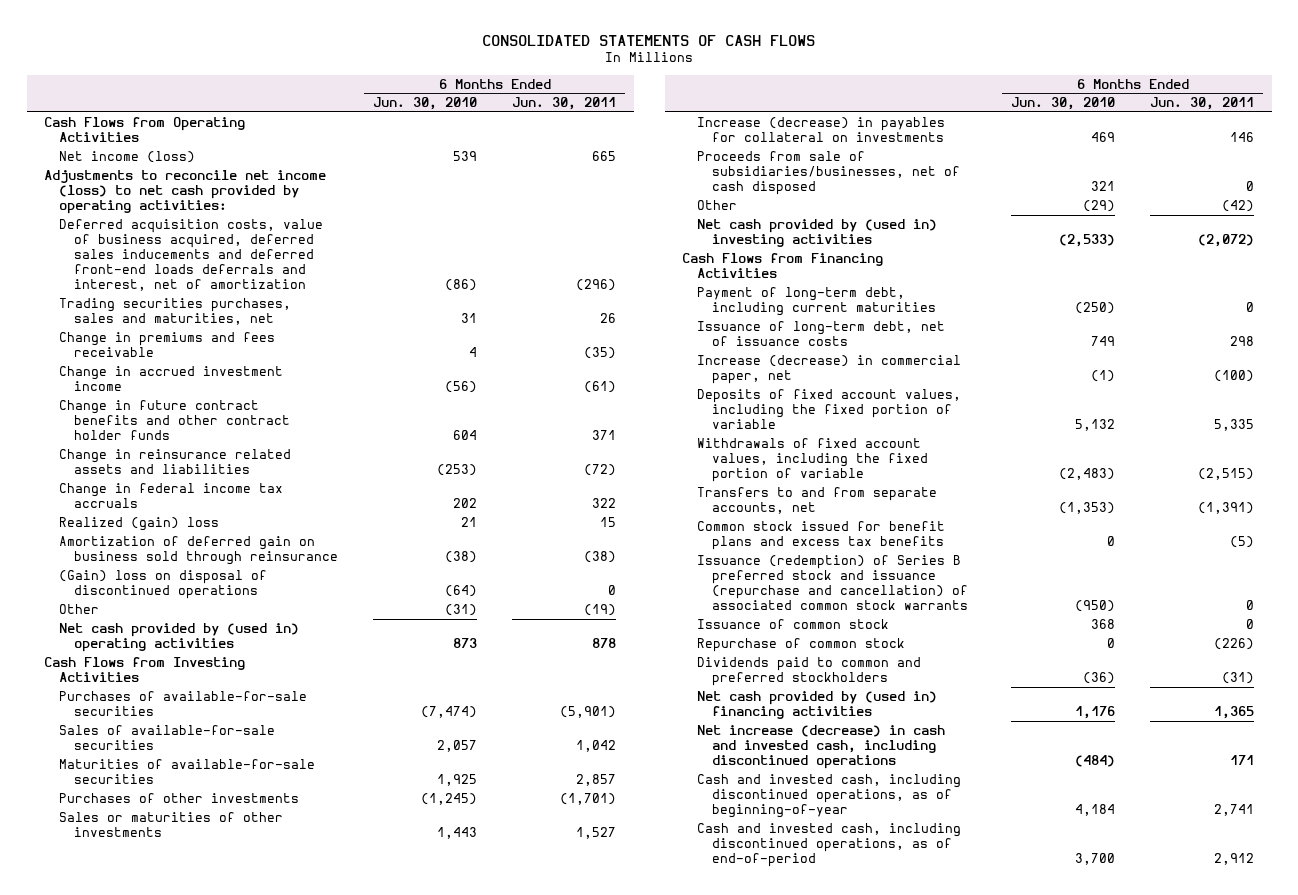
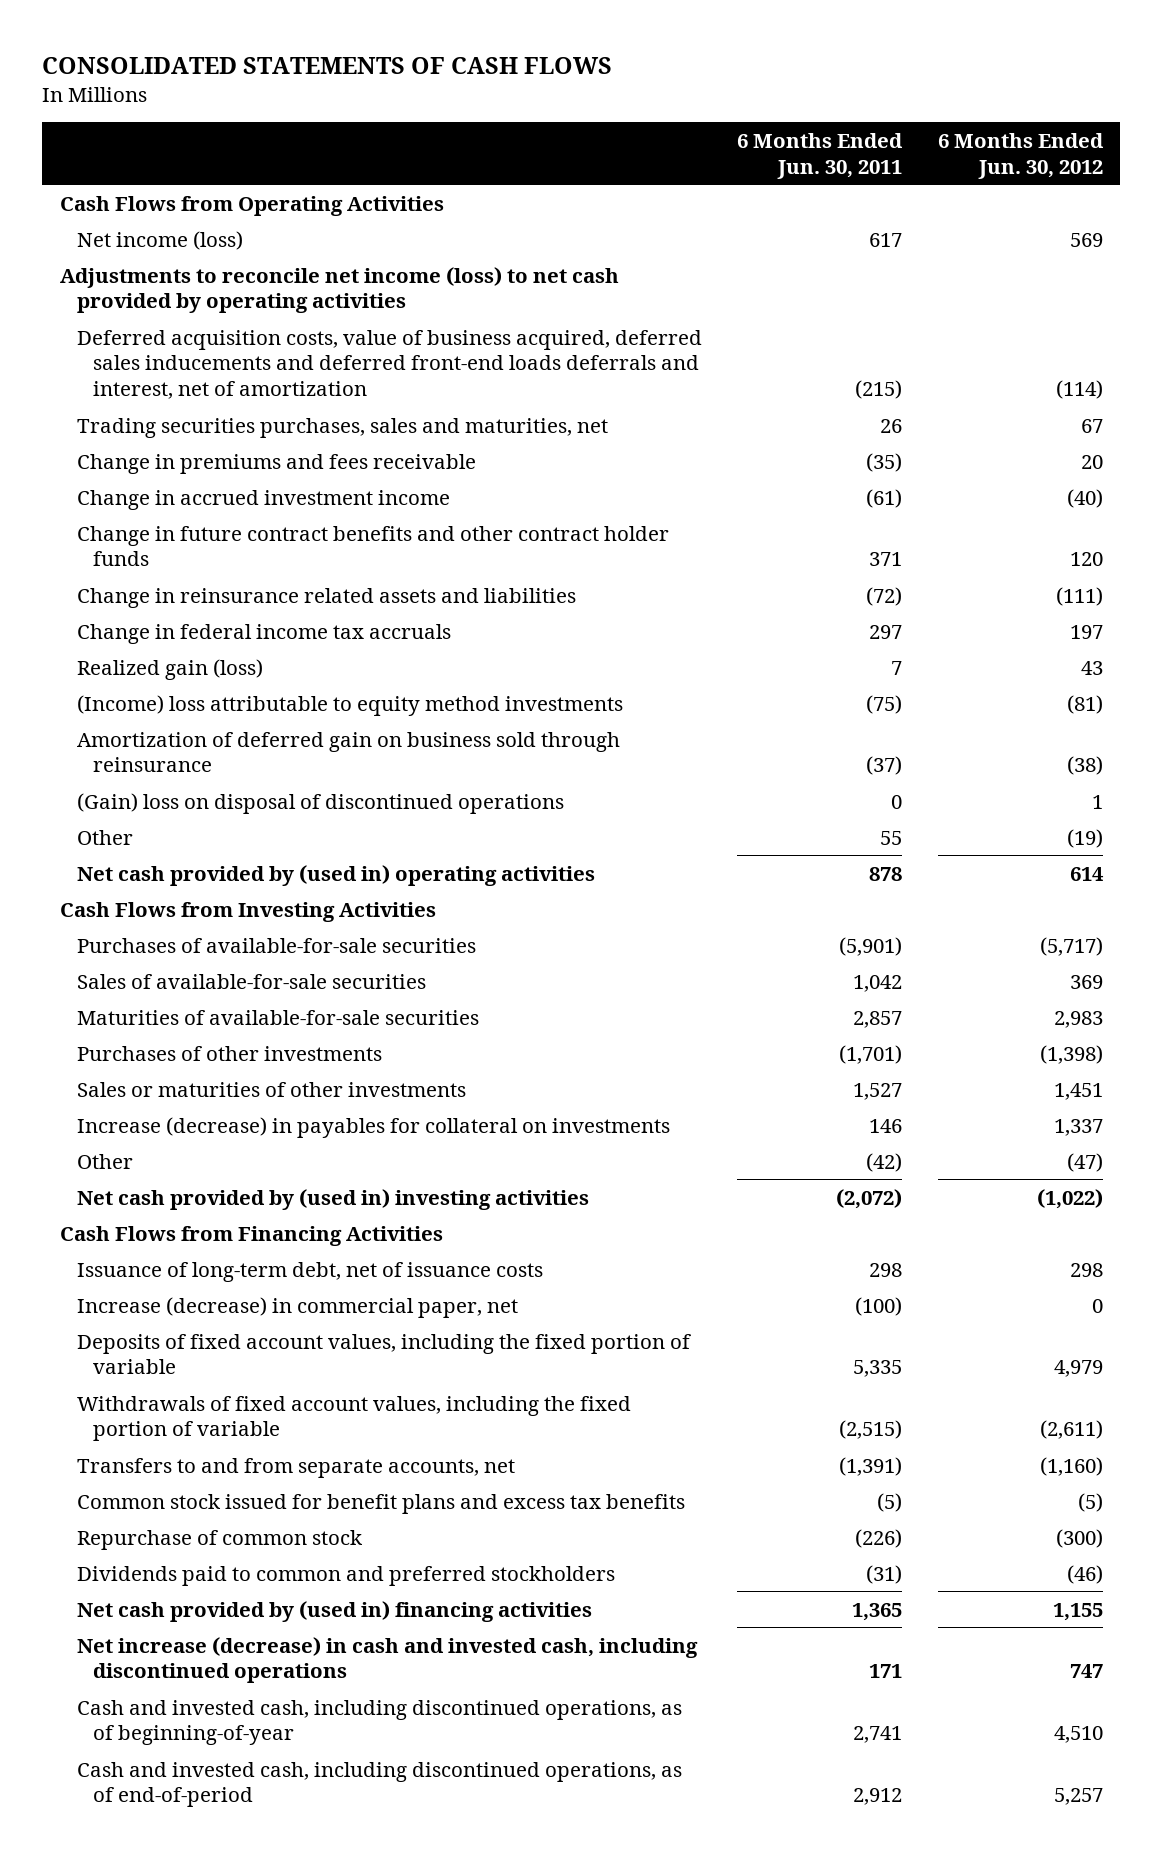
[372,97,477,111] Jun. 30, 2010 -> none
none -> [937,132,1104,179] 6 Months Ended Jun. 30, 2012
[592,150,617,161] 665 -> [869,232,903,247] 617
[44,169,327,215] Adjustments to reconcile net income (loss) to net cash provided by operating activities: -> [60,266,620,314] Adjustments to reconcile net income (loss) to net cash provided by operating activities
[576,279,617,292] (296) -> [855,380,903,400] (215)
[592,498,617,509] 322 -> [869,624,903,639] 297
[58,516,219,531] Realized (gain) loss -> [76,658,263,680] Realized gain (loss)
[600,516,617,527] 15 -> [891,660,903,675] 7
none -> [76,694,623,716] (Income) loss attributable to equity method investments
[584,551,617,564] (38) -> [866,756,903,776] (37)
[584,603,617,616] (19) -> [880,830,903,845] 55
[696,150,960,196] Proceeds from sale of subsidiaries/businesses, net of cash disposed -> none
[696,286,936,317] Payment of long-term debt, including current maturities -> none
[696,554,968,611] Issuance (redemption) of Series B preferred stock and issuance (repurchase and cancellation) of associated common stock warrants -> none
[696,618,889,629] Issuance of common stock -> none

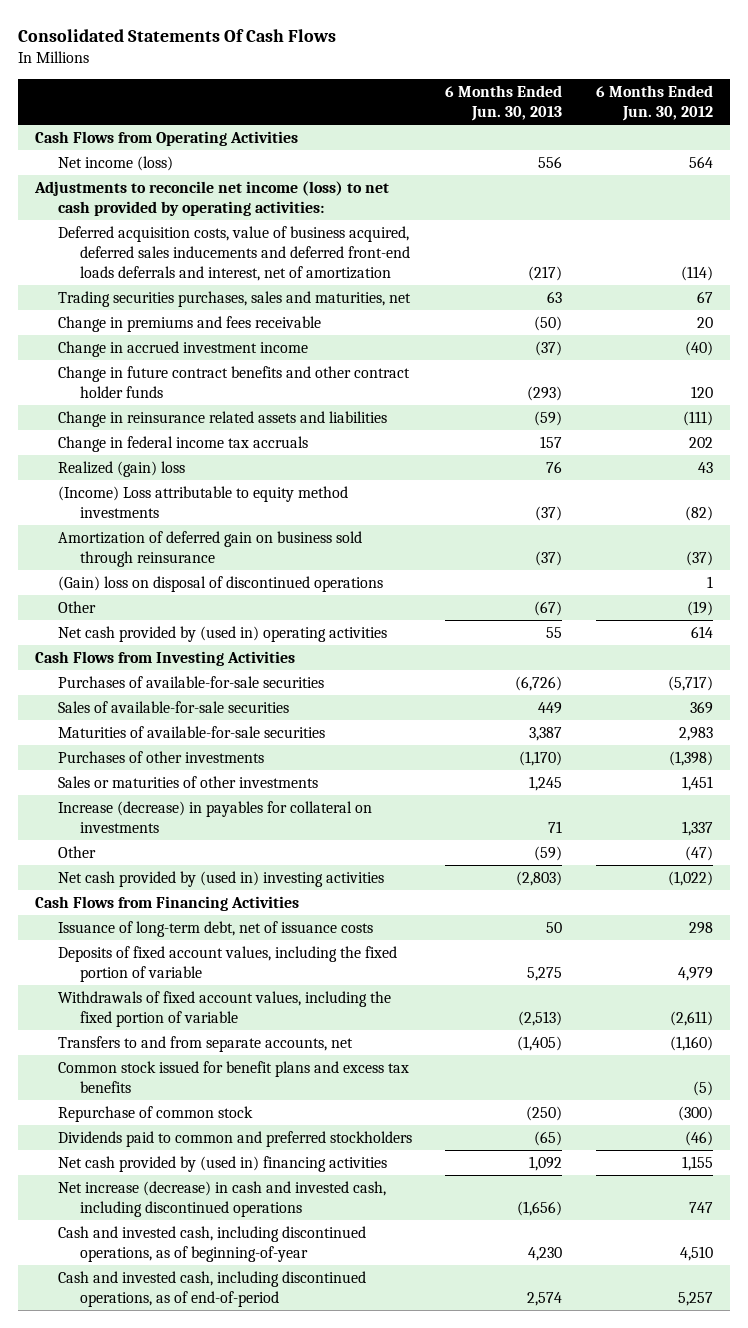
[42,57,613,75] CONSOLIDATED STATEMENTS OF CASH FLOWS -> [17,29,336,43] Consolidated Statements Of Cash Flows
[737,132,904,179] 6 Months Ended Jun. 30, 2011 -> none
none -> [445,84,563,121] 6 Months Ended Jun. 30, 2013
[1069,232,1103,247] 569 -> [689,155,714,168] 564
[60,266,620,314] Adjustments to reconcile net income (loss) to net cash provided by operating activities -> [33,180,389,217] Adjustments to reconcile net income (loss) to net cash provided by operating activities:
[1069,624,1103,639] 197 -> [689,436,714,448] 202
[76,658,263,680] Realized gain (loss) -> [57,460,185,477] Realized (gain) loss
[76,694,623,716] (Income) loss attributable to equity method investments -> [57,485,348,519] (Income) Loss attributable to equity method investments
[1066,694,1103,714] (81) -> [685,506,714,522] (82)
[1066,756,1103,776] (38) -> [686,551,714,567] (37)
[76,1296,518,1318] Increase (decrease) in commercial paper, net -> none

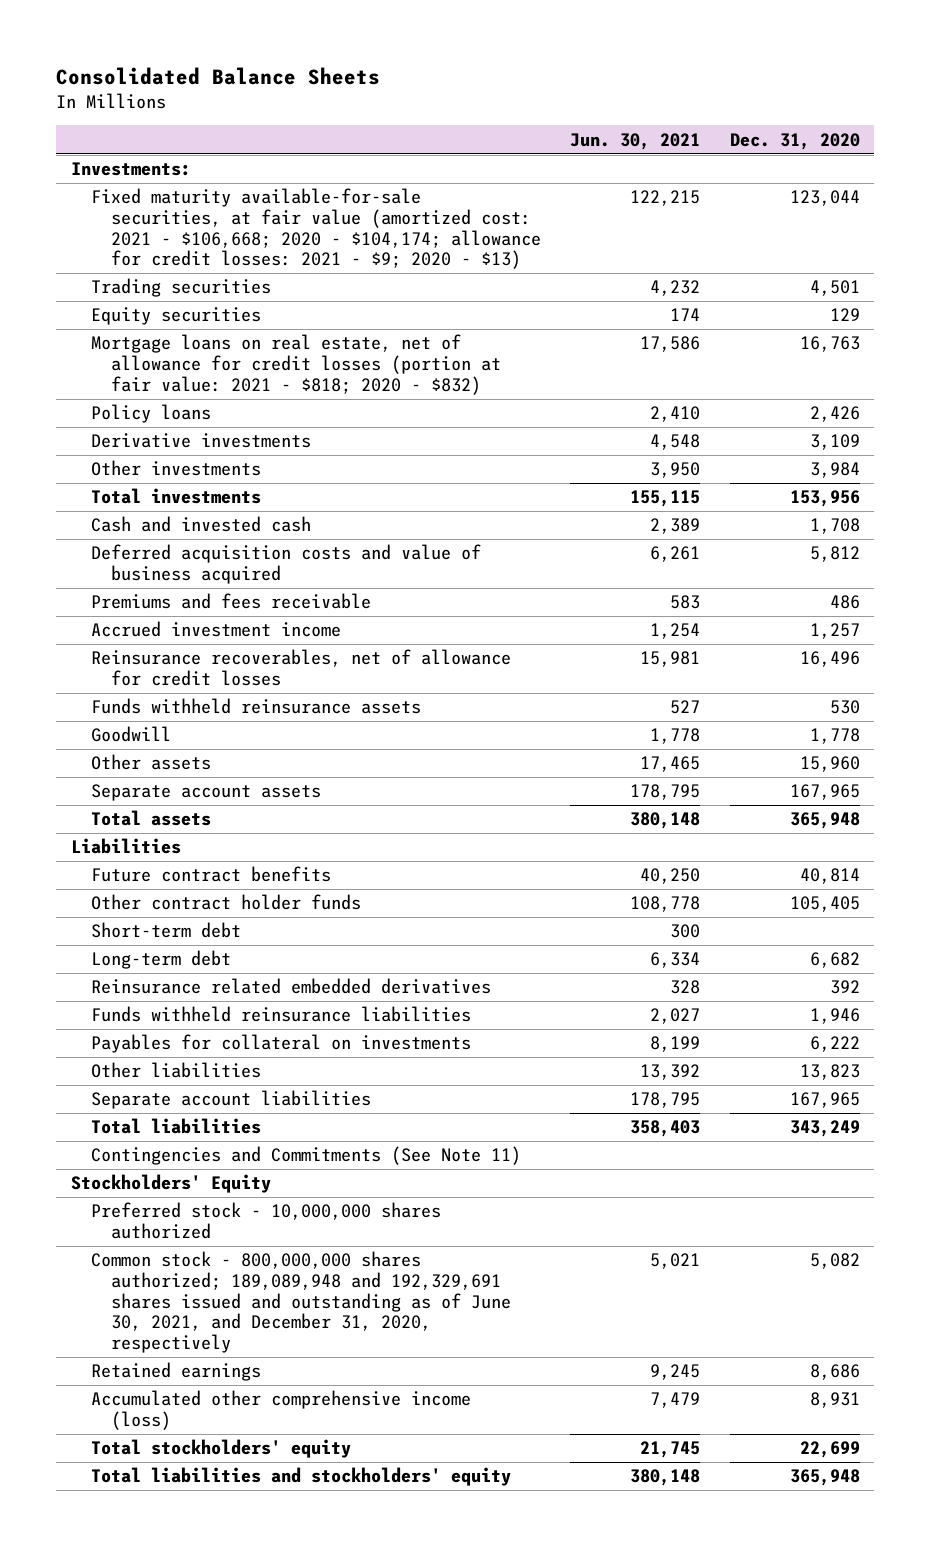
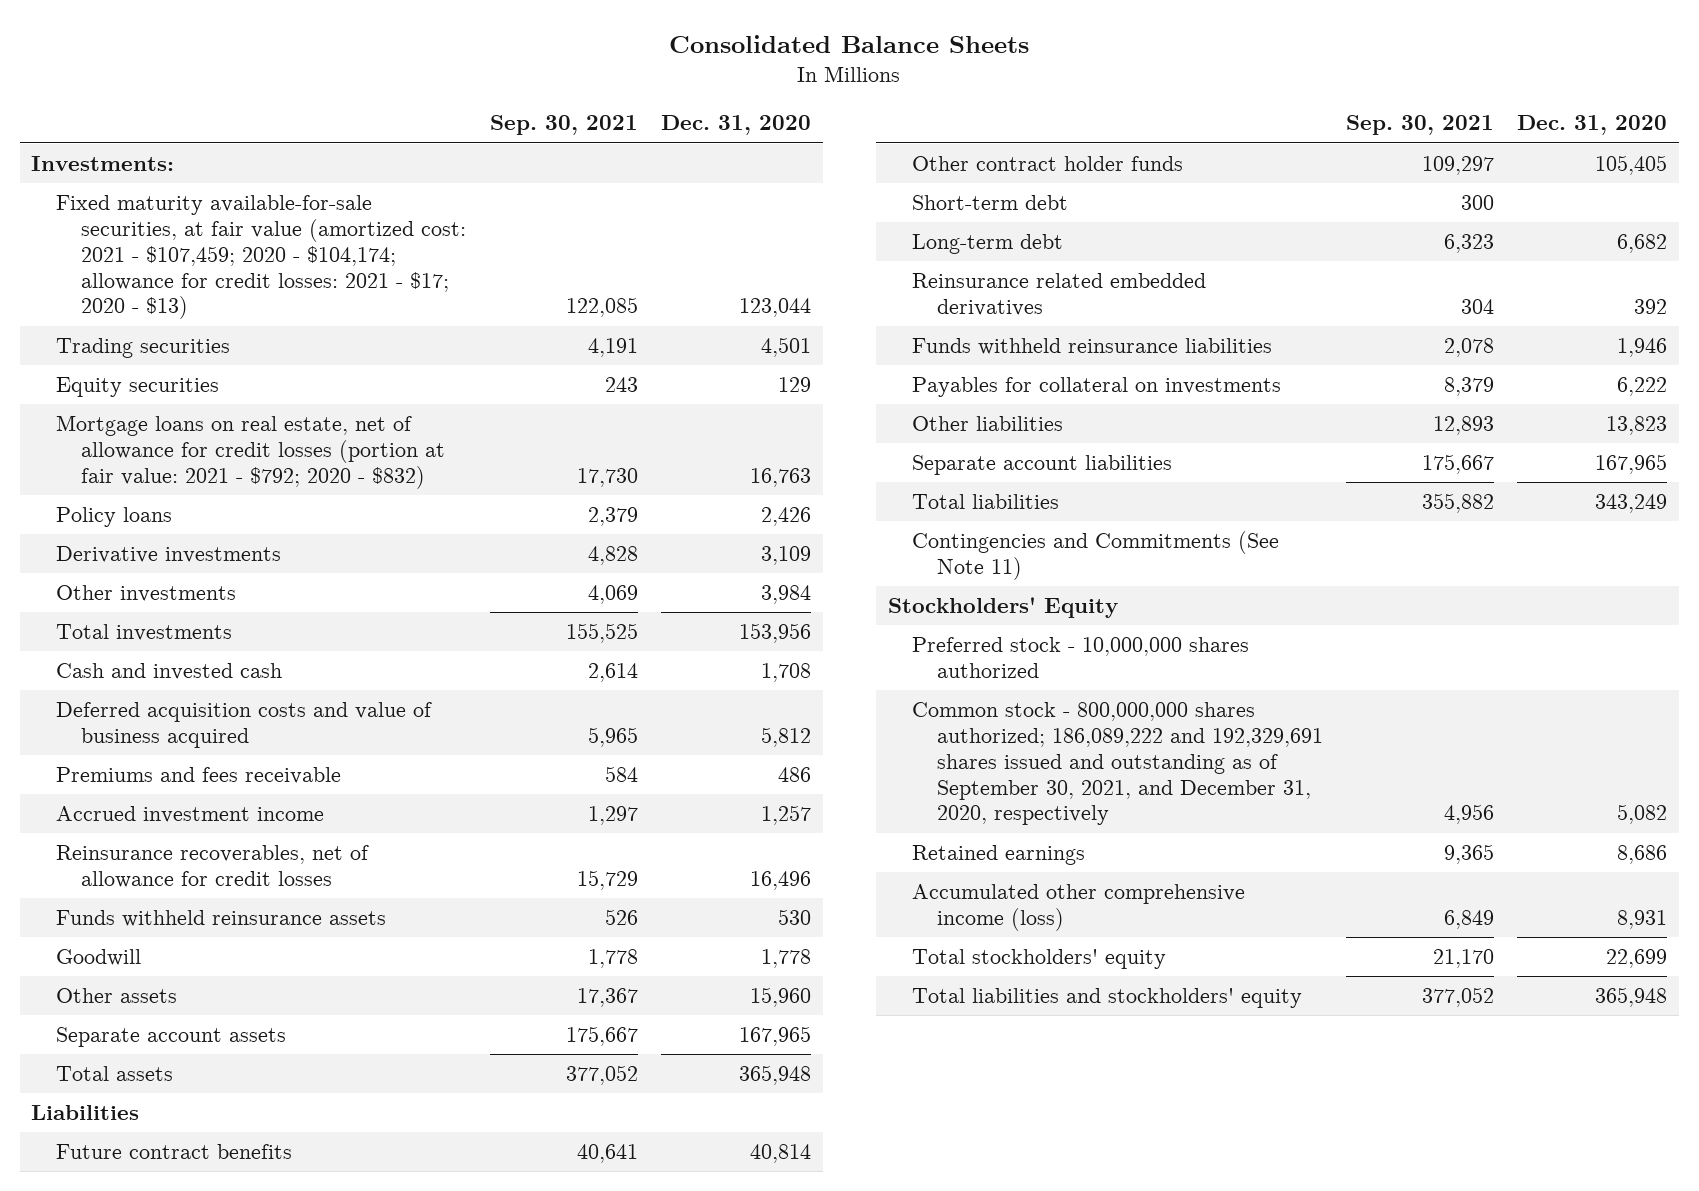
[570,132,701,150] Jun. 30, 2021 -> none
none -> [490,115,639,136] Sep. 30, 2021
[90,188,541,270] Fixed maturity available-for-sale securities, at fair value (amortized cost: 2021 - $106,668; 2020 - $104,174; allowance for credit losses: 2021 - $9; 2020 - $13) -> [56,194,467,320] Fixed maturity available-for-sale securities, at fair value (amortized cost: 2021 - $107,459; 2020 - $104,174; allowance for credit losses: 2021 - $17; 2020 - $13)
[90,334,501,395] Mortgage loans on real estate, net of allowance for credit losses (portion at fair value: 2021 - $818; 2020 - $832) -> [56,414,446,489] Mortgage loans on real estate, net of allowance for credit losses (portion at fair value: 2021 - $792; 2020 - $832)
[90,1251,511,1354] Common stock - 800,000,000 shares authorized; 189,089,948 and 192,329,691 shares issued and outstanding as of June 30, 2021, and December 31, 2020, respectively -> [912,701,1324,826] Common stock - 800,000,000 shares authorized; 186,089,222 and 192,329,691 shares issued and outstanding as of September 30, 2021, and December 31, 2020, respectively

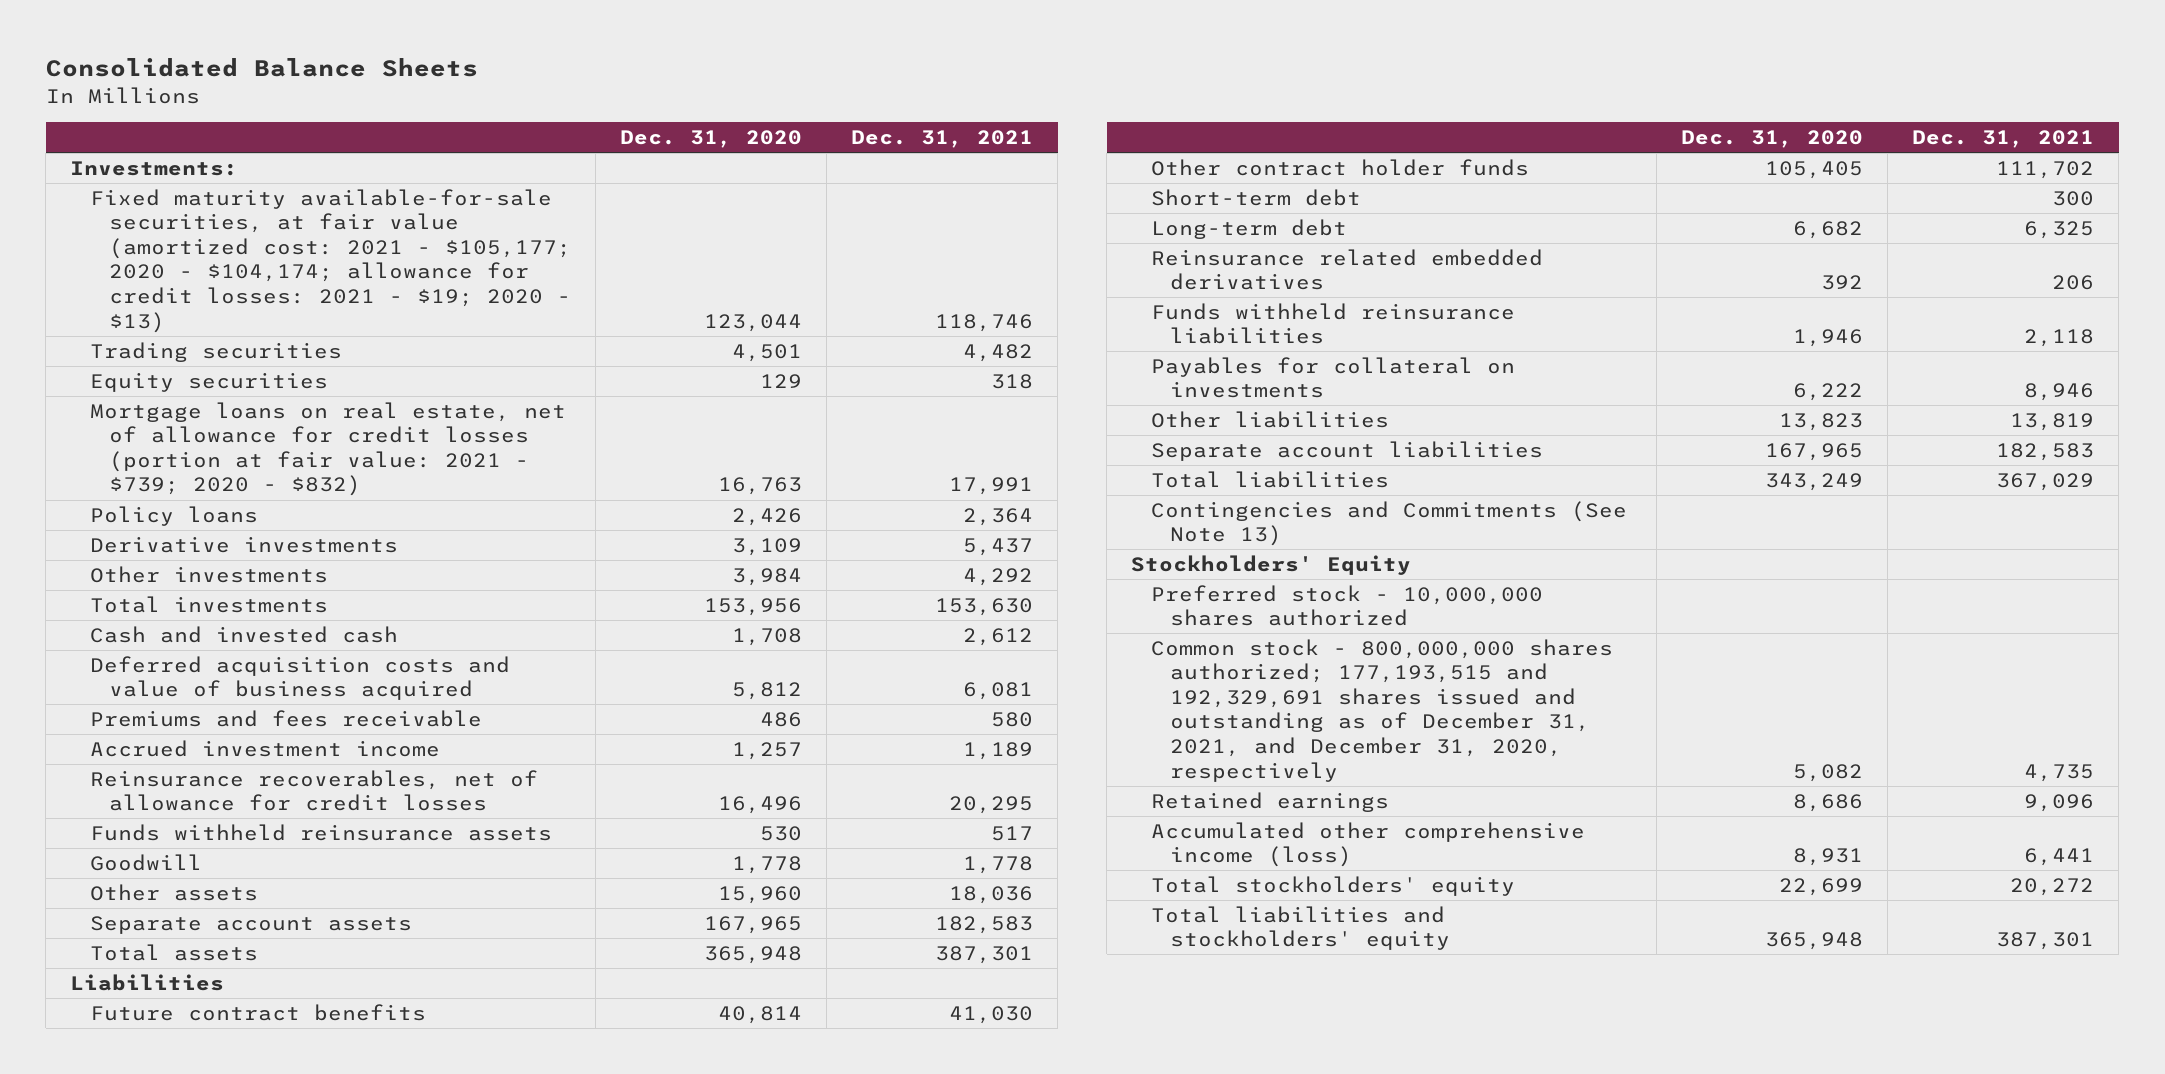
[490,115,639,136] Sep. 30, 2021 -> none
none -> [851,130,1034,149] Dec. 31, 2021
[56,194,467,320] Fixed maturity available-for-sale securities, at fair value (amortized cost: 2021 - $107,459; 2020 - $104,174; allowance for credit losses: 2021 - $17; 2020 - $13) -> [89,188,572,333] Fixed maturity available-for-sale securities, at fair value (amortized cost: 2021 - $105,177; 2020 - $104,174; allowance for credit losses: 2021 - $19; 2020 - $13)
[56,414,446,489] Mortgage loans on real estate, net of allowance for credit losses (portion at fair value: 2021 - $792; 2020 - $832) -> [89,401,566,497] Mortgage loans on real estate, net of allowance for credit losses (portion at fair value: 2021 - $739; 2020 - $832)
[912,530,1280,580] Contingencies and Commitments (See Note 11) -> [1150,500,1627,547] Contingencies and Commitments (See Note 13)
[912,701,1324,826] Common stock - 800,000,000 shares authorized; 186,089,222 and 192,329,691 shares issued and outstanding as of September 30, 2021, and December 31, 2020, respectively -> [1150,638,1613,782] Common stock - 800,000,000 shares authorized; 177,193,515 and 192,329,691 shares issued and outstanding as of December 31, 2021, and December 31, 2020, respectively

